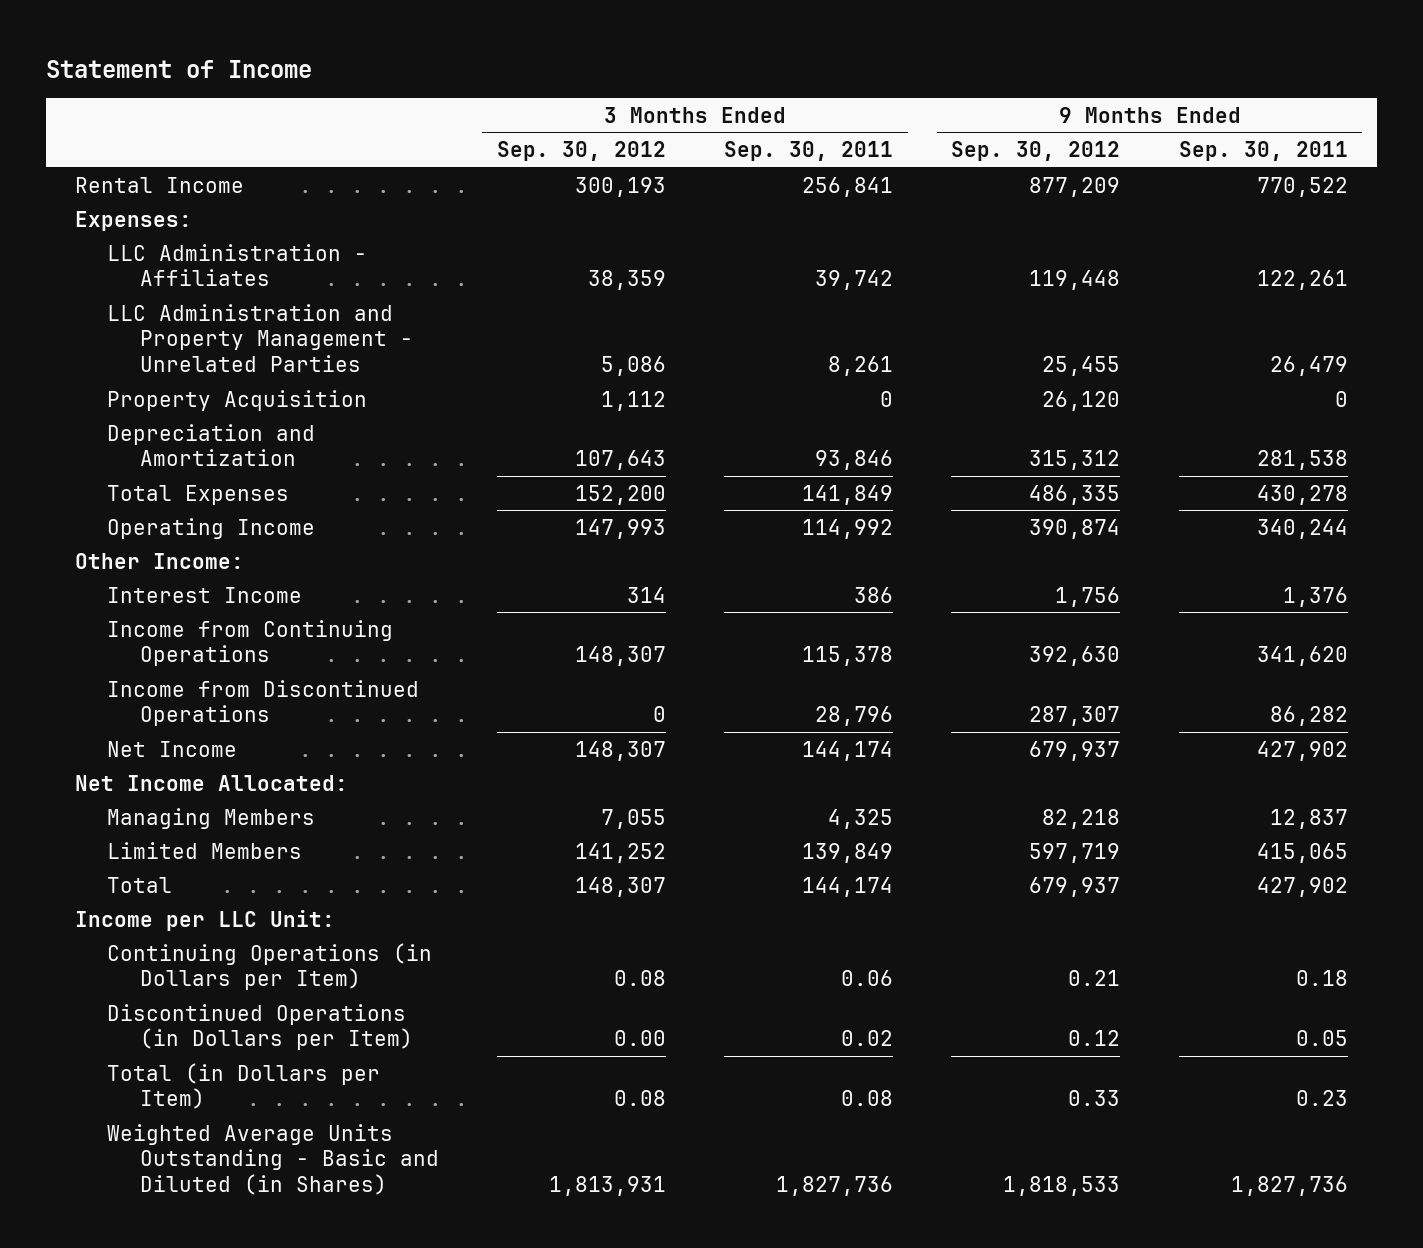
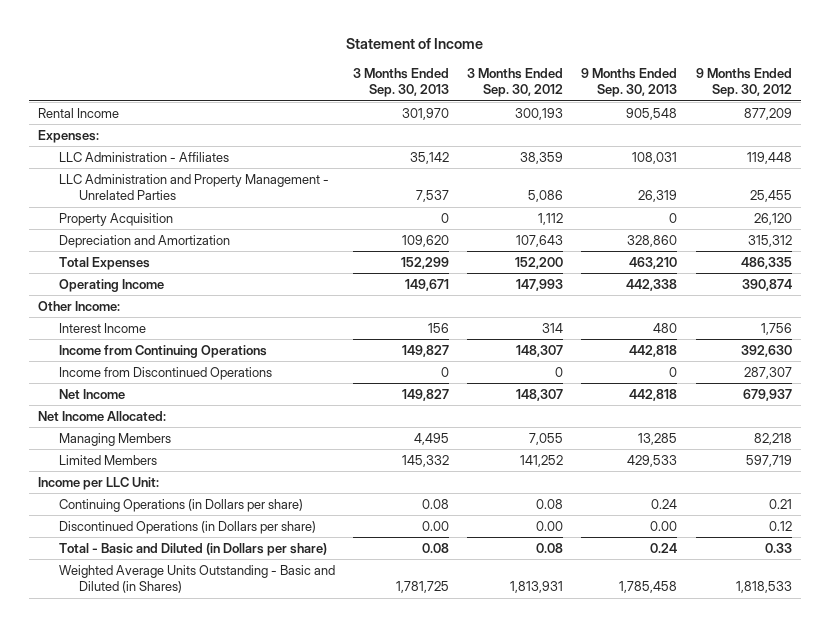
[724,141,894,162] Sep. 30, 2011 -> none
[1178,141,1348,162] Sep. 30, 2011 -> none
none -> [352,67,449,98] 3 Months Ended Sep. 30, 2013
none -> [581,67,678,98] 9 Months Ended Sep. 30, 2013
[107,876,173,893] Total -> none
[107,942,433,991] Continuing Operations (in Dollars per Item) -> [58,498,303,512] Continuing Operations (in Dollars per share)
[107,1003,413,1051] Discontinued Operations (in Dollars per Item) -> [58,520,316,534] Discontinued Operations (in Dollars per share)
[107,1062,381,1110] Total (in Dollars per Item) -> [58,542,327,556] Total - Basic and Diluted (in Dollars per share)

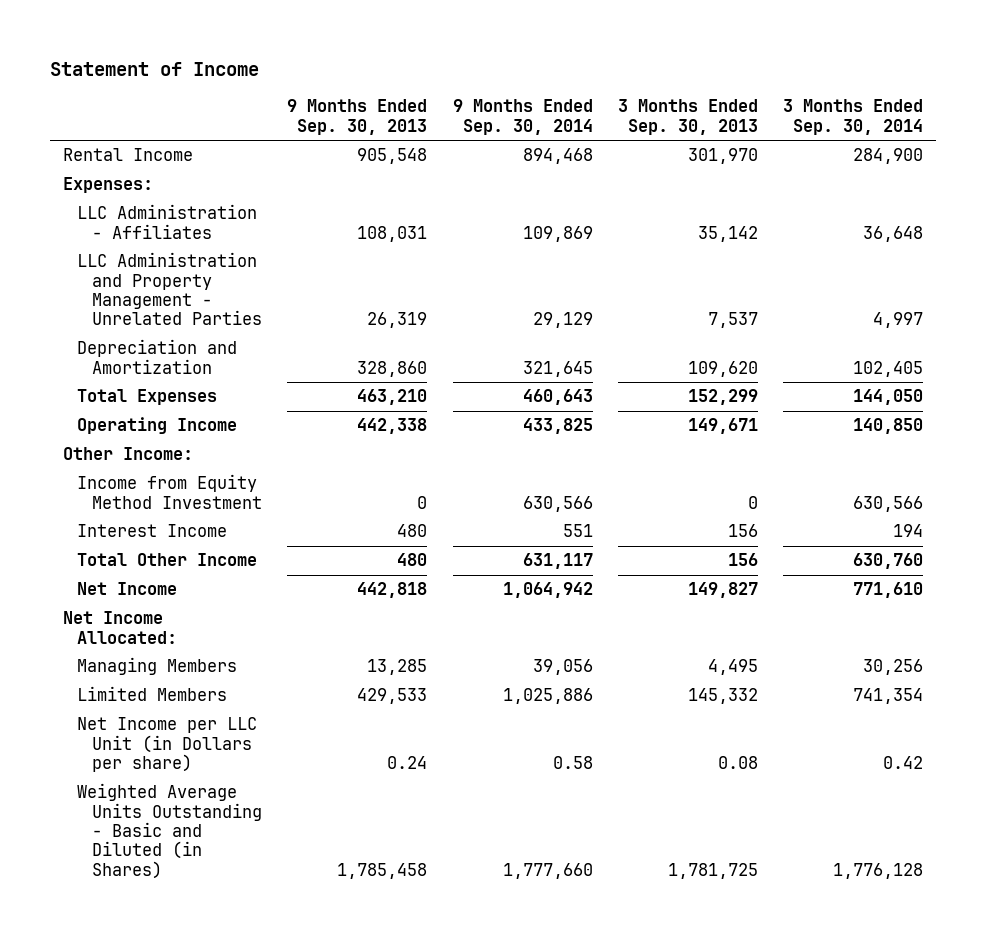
[467,67,564,98] 3 Months Ended Sep. 30, 2012 -> none
[695,67,792,98] 9 Months Ended Sep. 30, 2012 -> none
none -> [452,99,593,135] 9 Months Ended Sep. 30, 2014
none -> [783,99,924,135] 3 Months Ended Sep. 30, 2014
[58,212,173,226] Property Acquisition -> none
none -> [77,474,262,509] Income from Equity Method Investment
[58,344,267,358] Income from Continuing Operations -> none
[58,366,272,380] Income from Discontinued Operations -> none
none -> [77,553,258,567] Total Other Income
[38,476,160,490] Income per LLC Unit: -> none
[58,498,303,512] Continuing Operations (in Dollars per share) -> none
[58,520,316,534] Discontinued Operations (in Dollars per share) -> none
[58,542,327,556] Total - Basic and Diluted (in Dollars per share) -> [77,717,258,773] Net Income per LLC Unit (in Dollars per share)

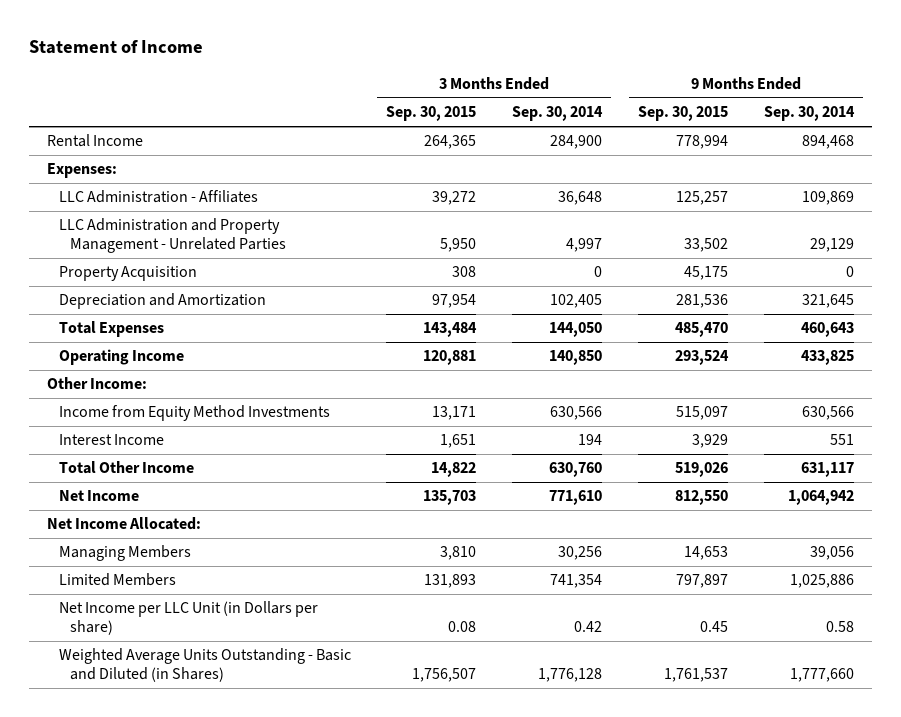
[287,99,428,135] 9 Months Ended Sep. 30, 2013 -> none
[618,99,759,135] 3 Months Ended Sep. 30, 2013 -> none
none -> [386,106,477,122] Sep. 30, 2015
none -> [638,106,729,122] Sep. 30, 2015
none -> [58,266,197,282] Property Acquisition
[77,474,262,509] Income from Equity Method Investment -> [58,405,330,422] Income from Equity Method Investments

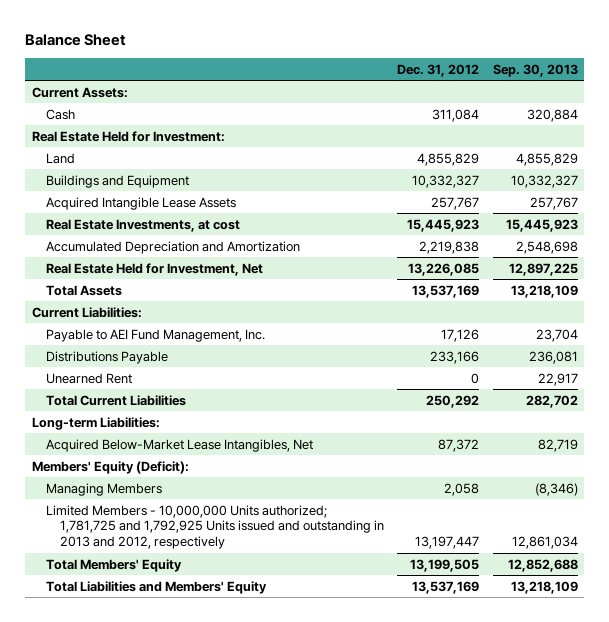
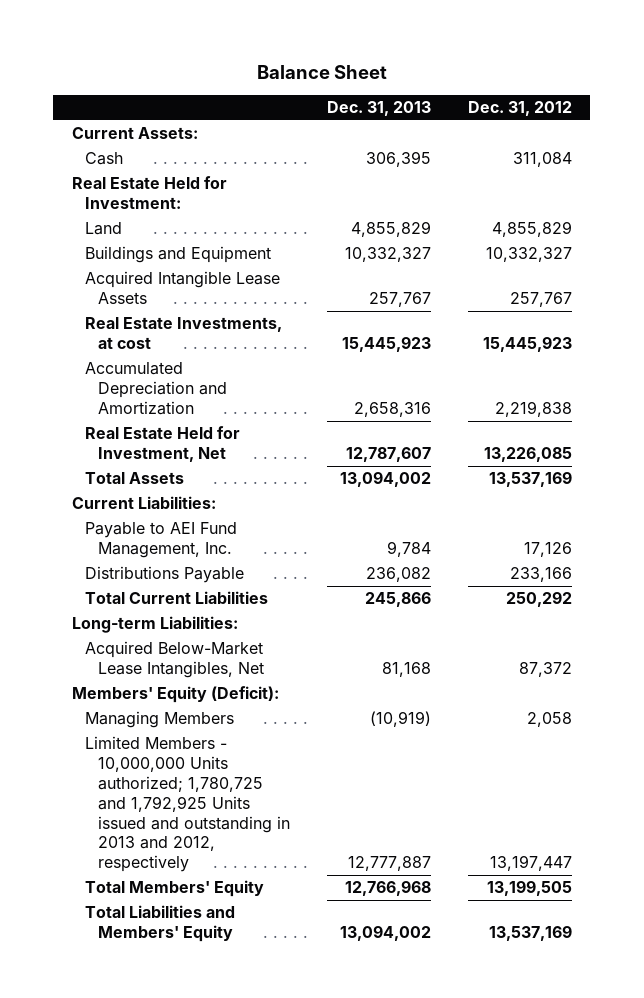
[492,64,578,78] Sep. 30, 2013 -> none
none -> [326,101,431,117] Dec. 31, 2013
[45,372,132,384] Unearned Rent -> none
[45,504,385,550] Limited Members - 10,000,000 Units authorized; 1,781,725 and 1,792,925 Units issued and outstanding in 2013 and 2012, respectively -> [84,736,290,873] Limited Members - 10,000,000 Units authorized; 1,780,725 and 1,792,925 Units issued and outstanding in 2013 and 2012, respectively

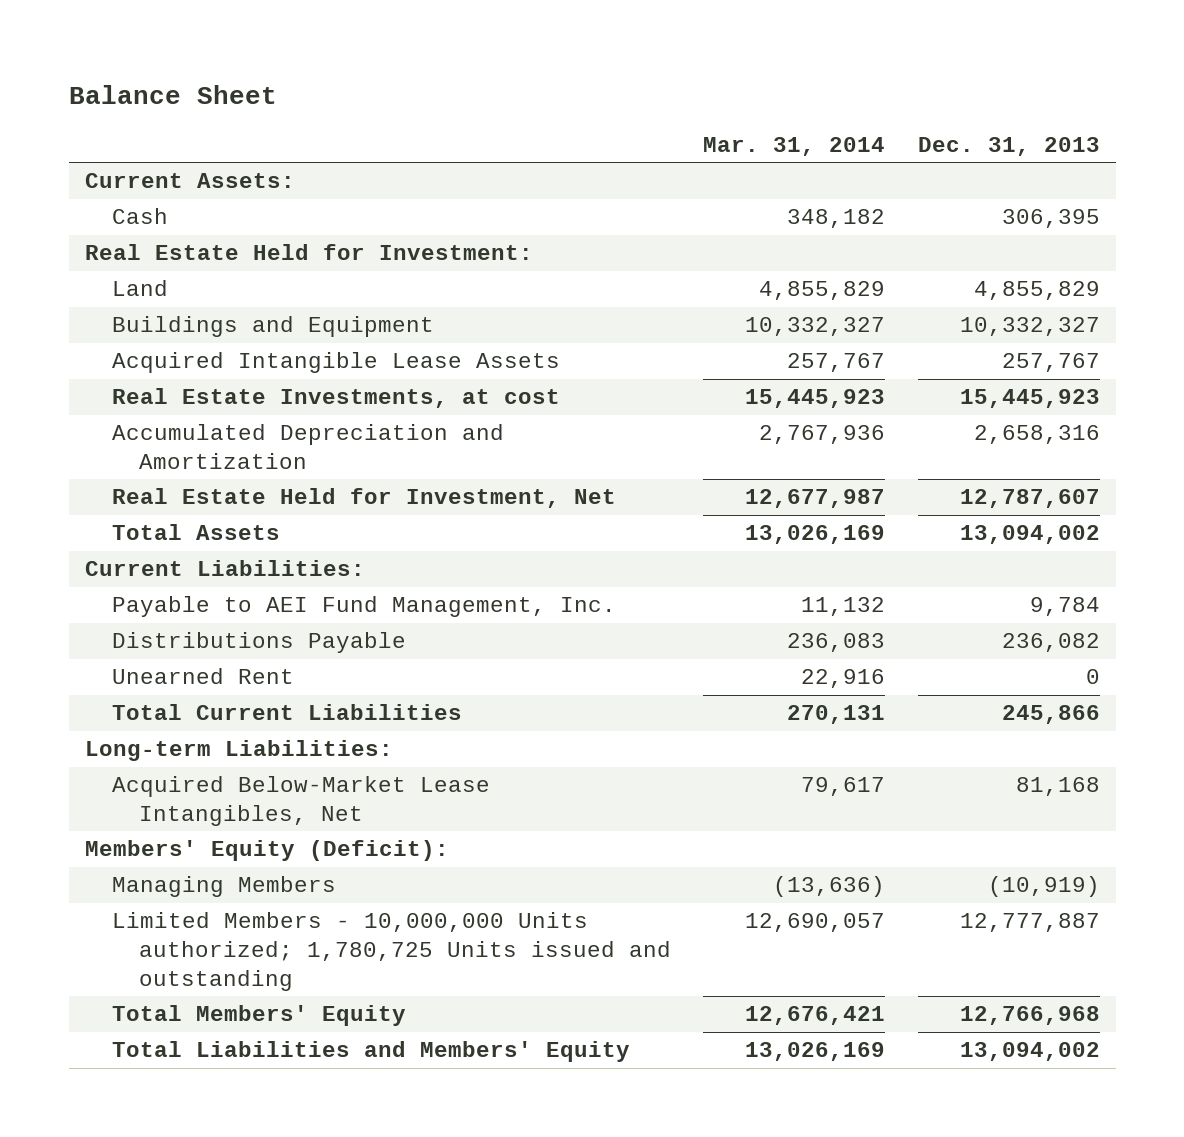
[467,101,572,117] Dec. 31, 2012 -> none
none -> [703,136,886,156] Mar. 31, 2014
none -> [111,668,294,685] Unearned Rent
[84,736,290,873] Limited Members - 10,000,000 Units authorized; 1,780,725 and 1,792,925 Units issued and outstanding in 2013 and 2012, respectively -> [111,912,672,991] Limited Members - 10,000,000 Units authorized; 1,780,725 Units issued and outstanding

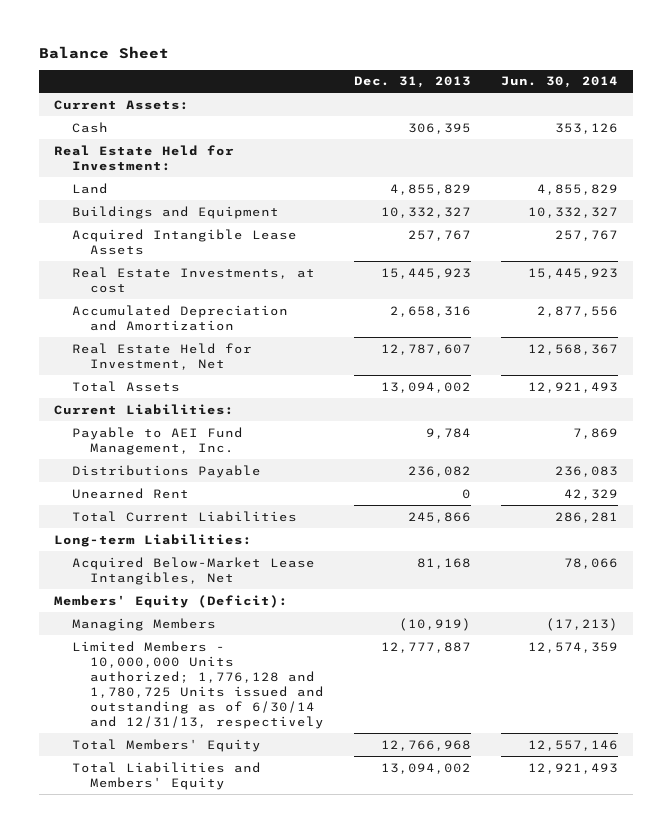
[703,136,886,156] Mar. 31, 2014 -> none
none -> [500,76,618,89] Jun. 30, 2014
[111,912,672,991] Limited Members - 10,000,000 Units authorized; 1,780,725 Units issued and outstanding -> [71,640,325,730] Limited Members - 10,000,000 Units authorized; 1,776,128 and 1,780,725 Units issued and outstanding as of 6/30/14 and 12/31/13, respectively

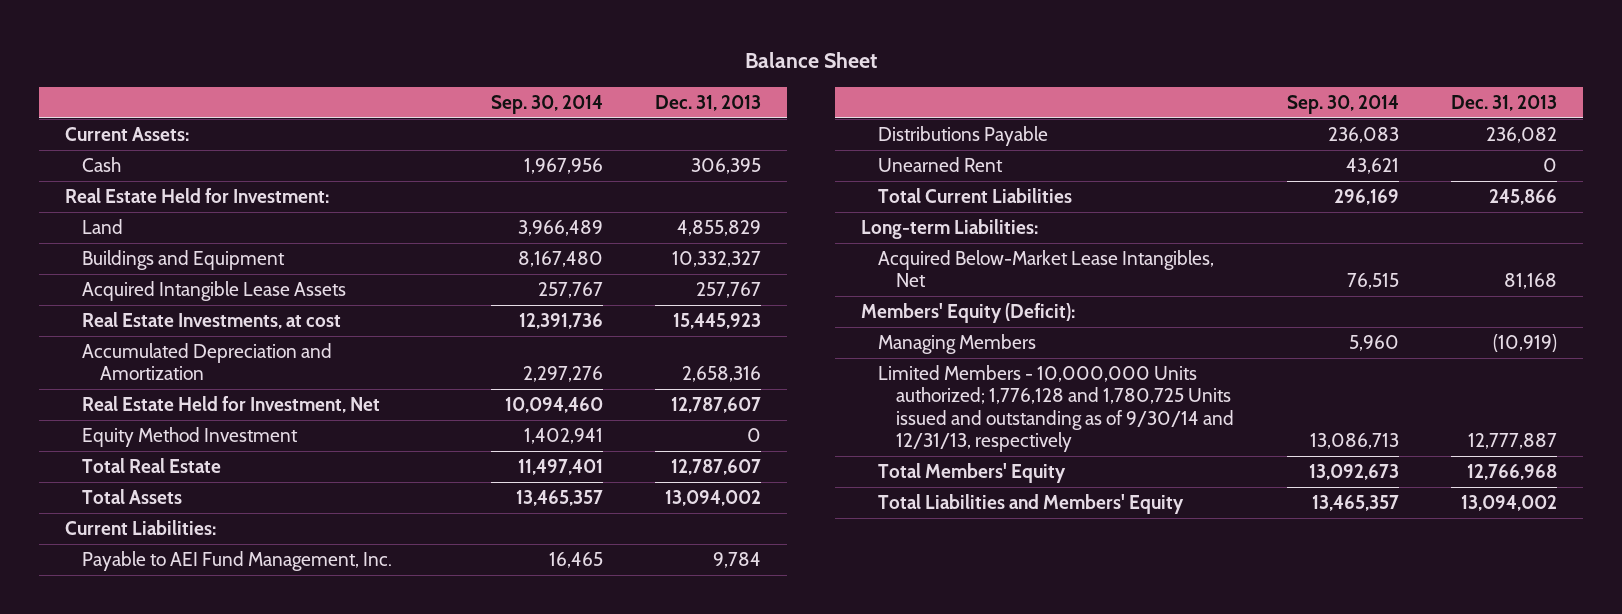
[500,76,618,89] Jun. 30, 2014 -> none
none -> [490,94,603,114] Sep. 30, 2014
none -> [82,427,299,448] Equity Method Investment
none -> [82,458,222,474] Total Real Estate
[71,640,325,730] Limited Members - 10,000,000 Units authorized; 1,776,128 and 1,780,725 Units issued and outstanding as of 6/30/14 and 12/31/13, respectively -> [878,365,1234,453] Limited Members - 10,000,000 Units authorized; 1,776,128 and 1,780,725 Units issued and outstanding as of 9/30/14 and 12/31/13, respectively

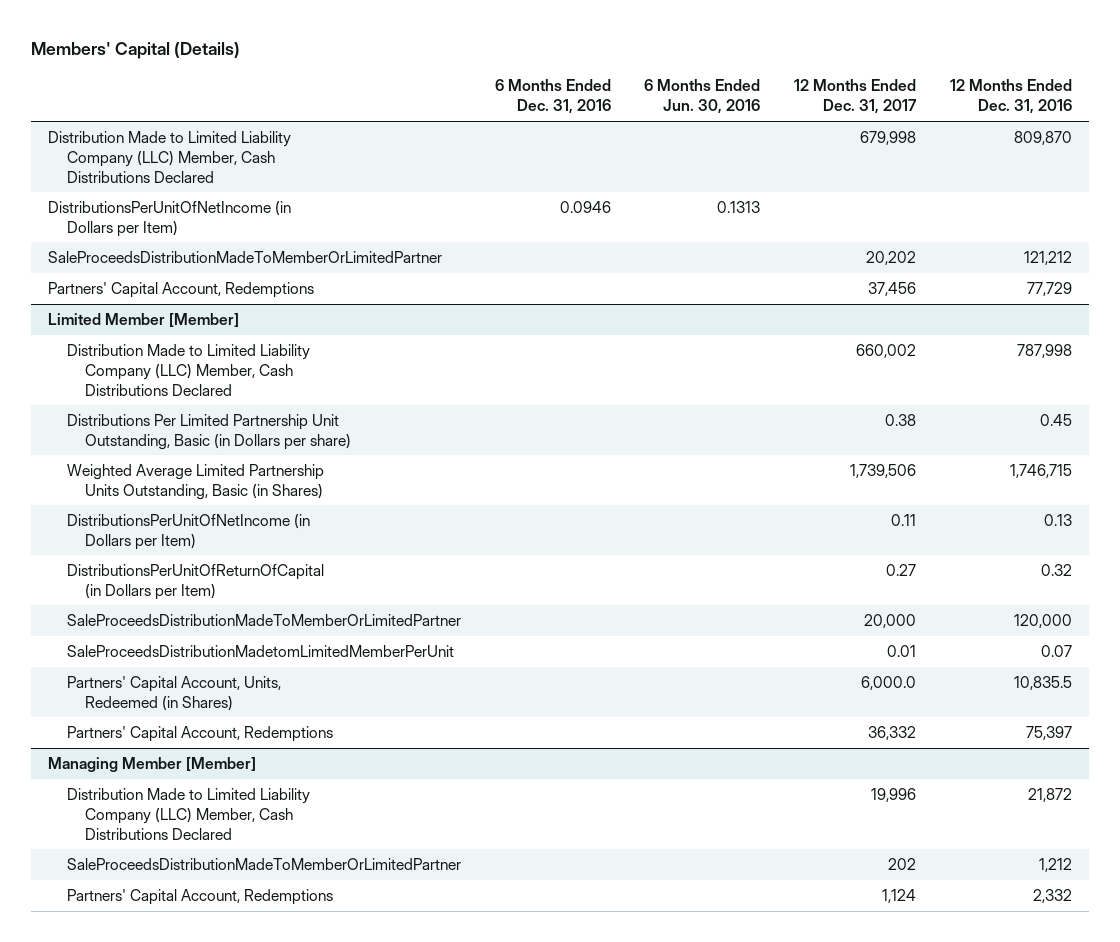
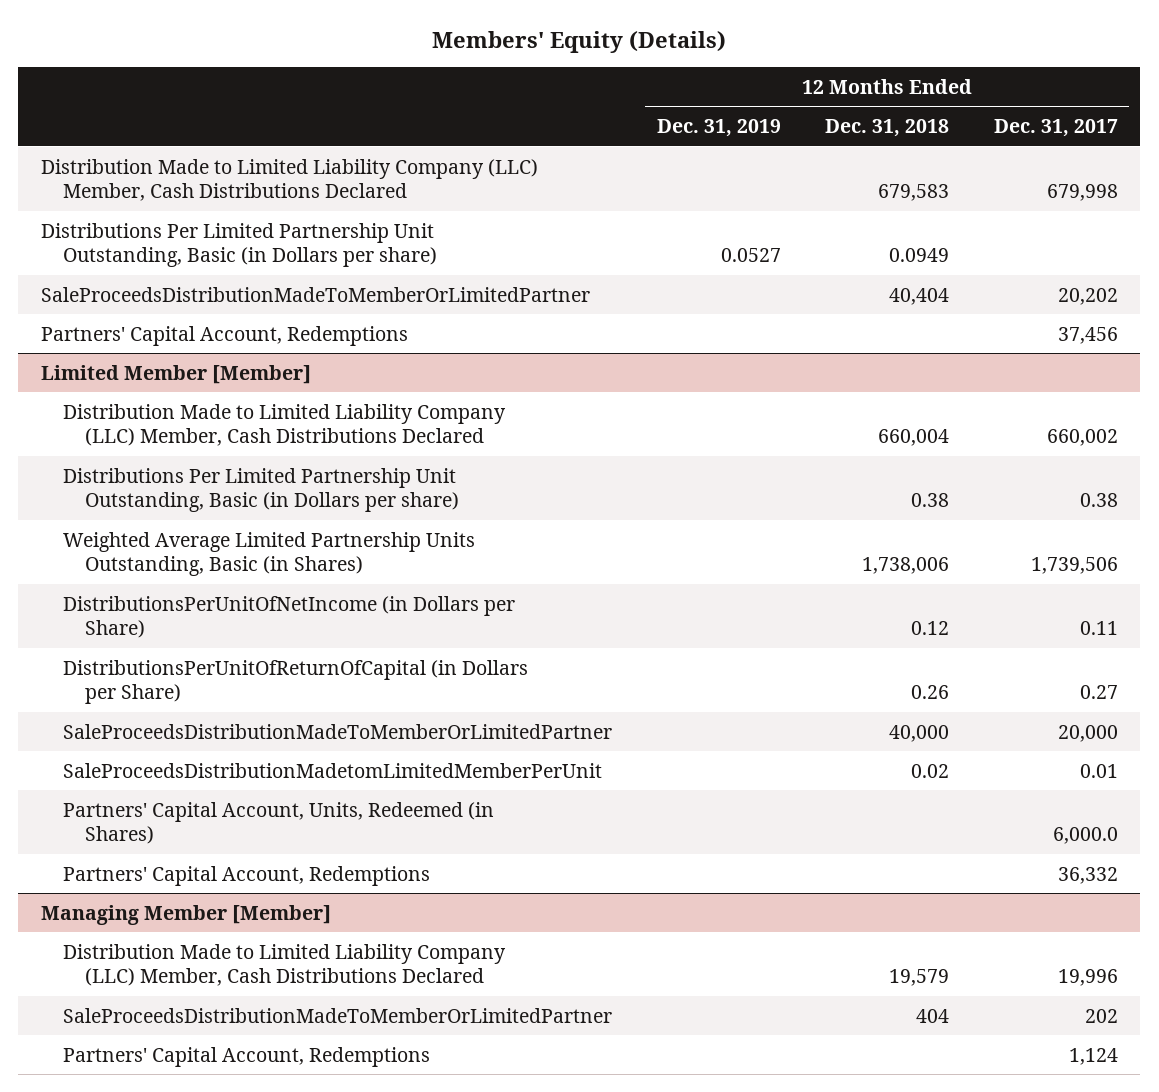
[31,42,241,60] Members' Capital (Details) -> [432,31,727,54] Members' Equity (Details)
[494,79,611,115] 6 Months Ended Dec. 31, 2016 -> none
[644,79,761,115] 6 Months Ended Jun. 30, 2016 -> none
[950,79,1073,115] 12 Months Ended Dec. 31, 2016 -> none
none -> [656,119,781,138] Dec. 31, 2019
none -> [825,119,950,138] Dec. 31, 2018
[48,200,292,237] DistributionsPerUnitOfNetIncome (in Dollars per Item) -> none
none -> [40,222,437,268] Distributions Per Limited Partnership Unit Outstanding, Basic (in Dollars per share)
[66,513,310,550] DistributionsPerUnitOfNetIncome (in Dollars per Item) -> [62,595,515,639] DistributionsPerUnitOfNetIncome (in Dollars per Share)
[66,563,324,600] DistributionsPerUnitOfReturnOfCapital (in Dollars per Item) -> [62,659,528,705] DistributionsPerUnitOfReturnOfCapital (in Dollars per Share)

